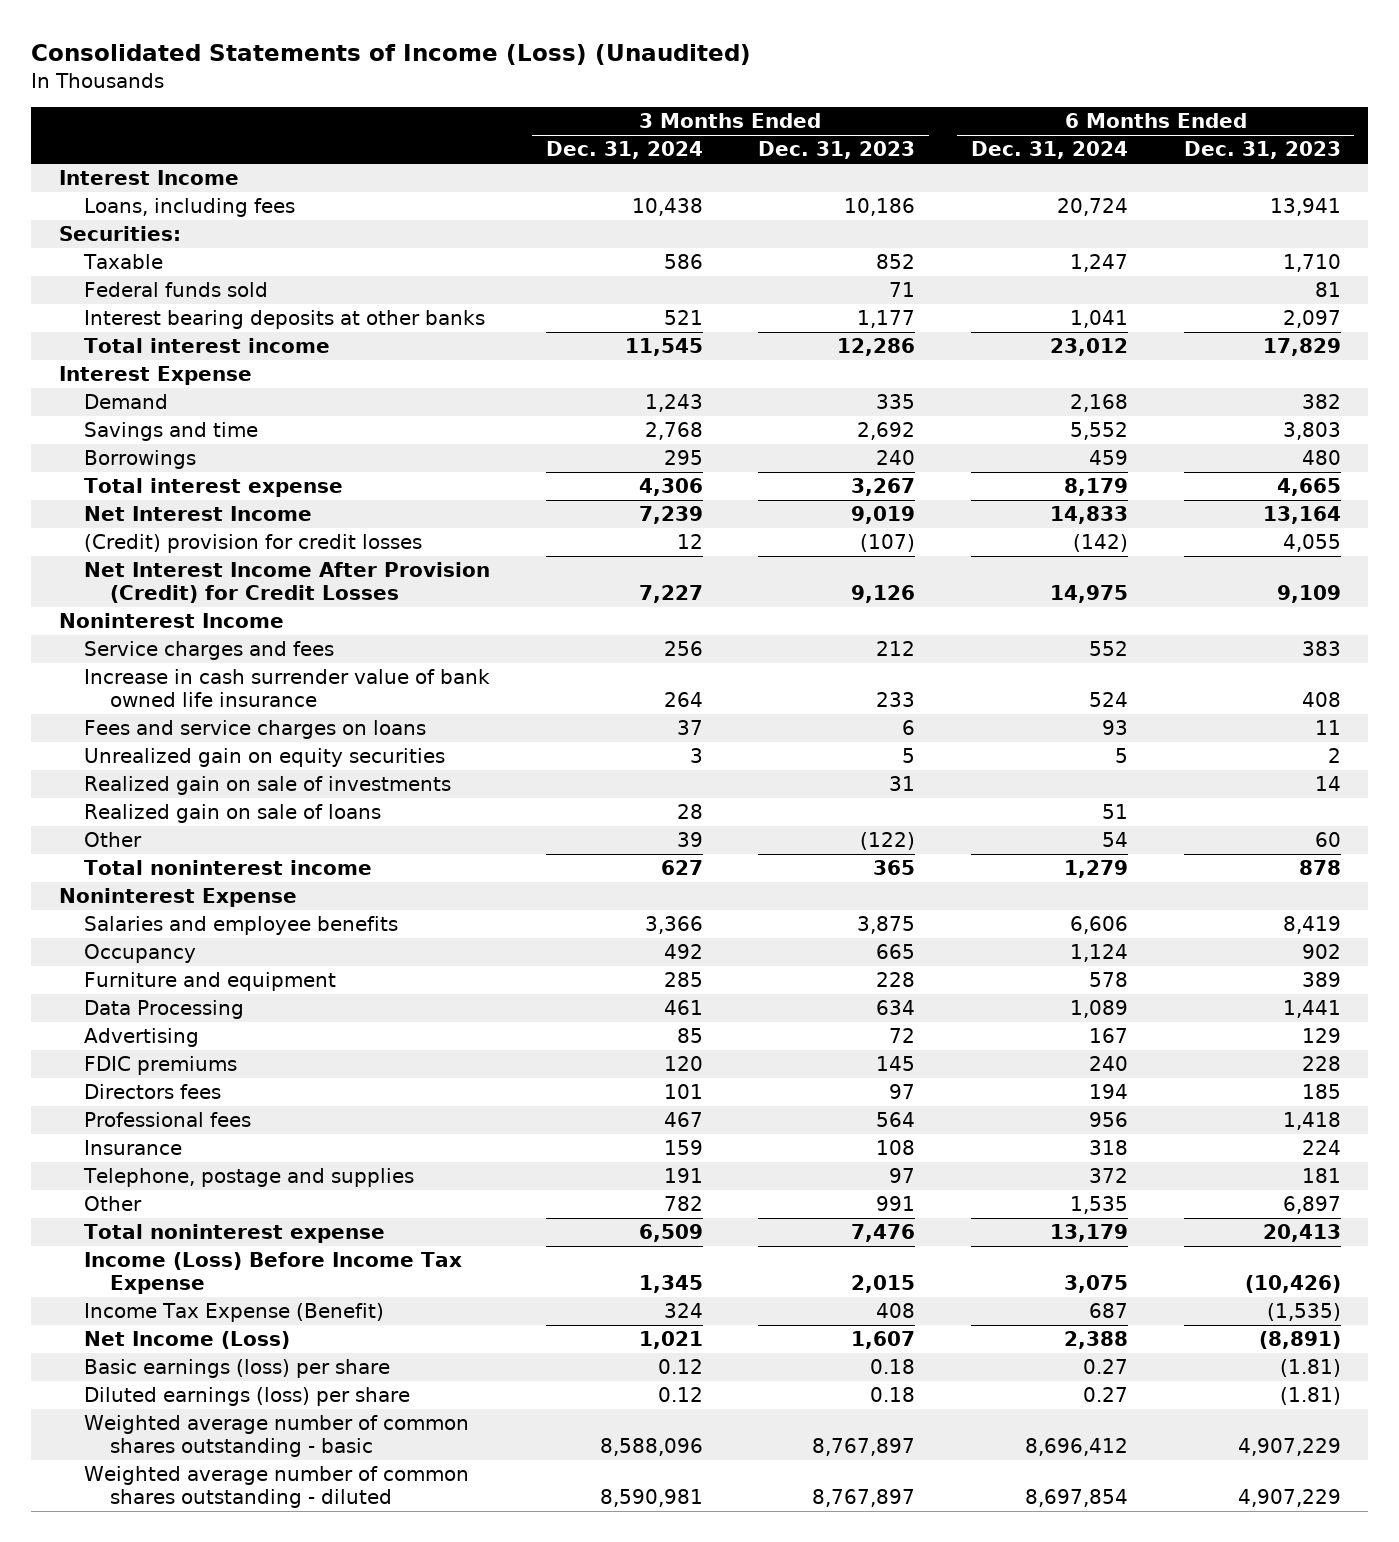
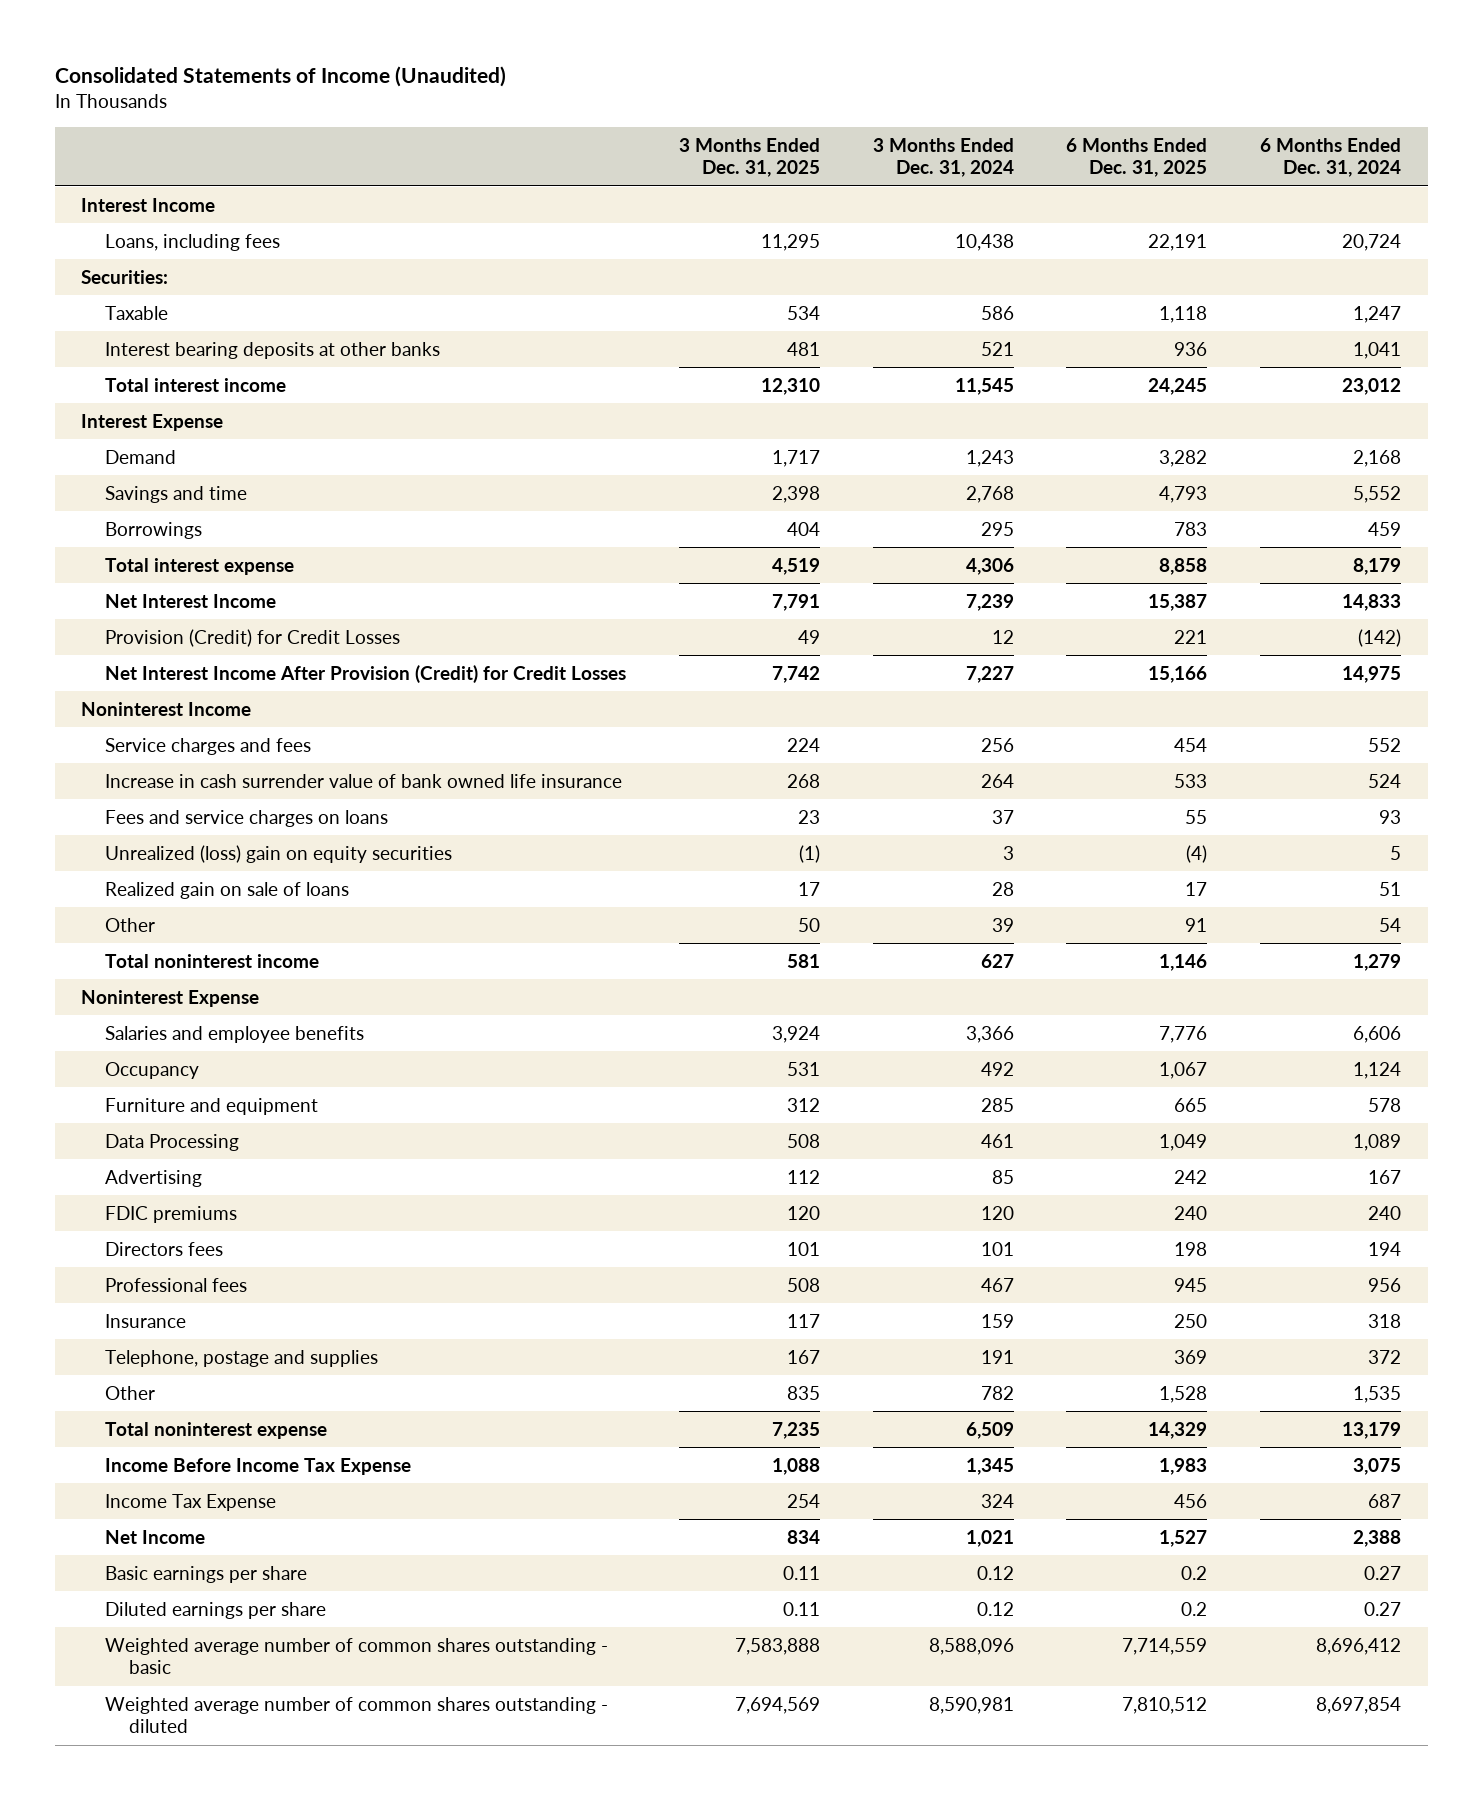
[30,44,751,66] Consolidated Statements of Income (Loss) (Unaudited) -> [54,66,506,88] Consolidated Statements of Income (Unaudited)
[758,141,916,160] Dec. 31, 2023 -> none
[1183,141,1341,160] Dec. 31, 2023 -> none
none -> [678,137,820,178] 3 Months Ended Dec. 31, 2025
none -> [1066,137,1208,178] 6 Months Ended Dec. 31, 2025
[84,282,269,298] Federal funds sold -> none
[84,534,423,554] (Credit) provision for credit losses -> [104,628,400,647] Provision (Credit) for Credit Losses
[84,776,452,796] Realized gain on sale of investments -> none
[84,748,446,768] Unrealized gain on equity securities -> [104,844,452,863] Unrealized (loss) gain on equity securities
[84,1252,463,1295] Income (Loss) Before Income Tax Expense -> [104,1457,411,1475] Income Before Income Tax Expense
[84,1303,385,1323] Income Tax Expense (Benefit) -> [104,1493,276,1511] Income Tax Expense
[84,1331,291,1350] Net Income (Loss) -> [104,1529,205,1544] Net Income
[84,1359,391,1379] Basic earnings (loss) per share -> [104,1565,307,1583] Basic earnings per share
[84,1387,411,1407] Diluted earnings (loss) per share -> [104,1601,326,1619] Diluted earnings per share

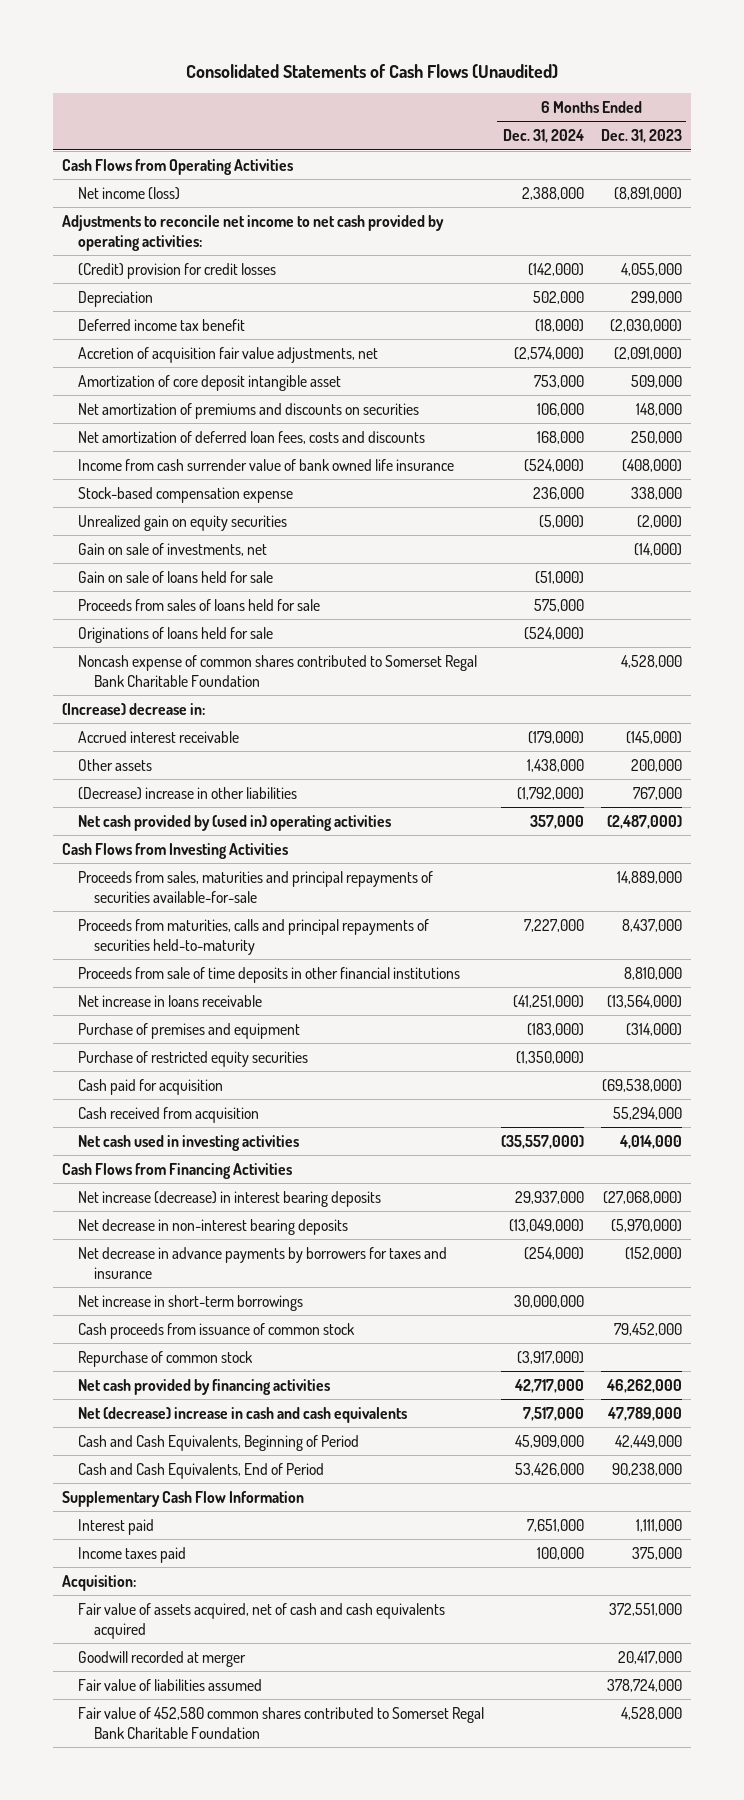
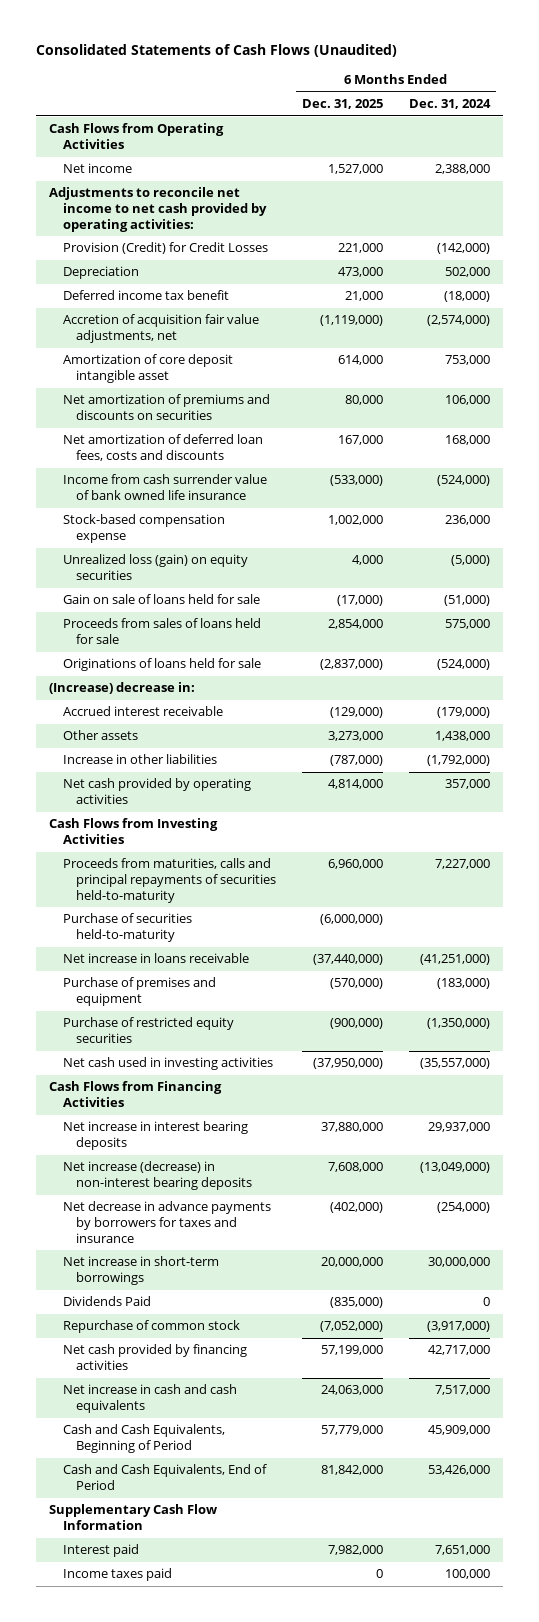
[601,129,683,144] Dec. 31, 2023 -> none
none -> [302,99,384,110] Dec. 31, 2025
[77,186,180,200] Net income (loss) -> [62,163,132,174] Net income
[77,262,276,279] (Credit) provision for credit losses -> [62,242,268,255] Provision (Credit) for Credit Losses
[77,542,267,556] Gain on sale of investments, net -> none
[77,514,287,531] Unrealized gain on equity securities -> [62,554,248,581] Unrealized loss (gain) on equity securities
[77,654,477,687] Noncash expense of common shares contributed to Somerset Regal Bank Charitable Foundation -> none
[77,786,297,800] (Decrease) increase in other liabilities -> [62,754,217,765] Increase in other liabilities
[77,814,391,831] Net cash provided by (used in) operating activities -> [62,778,251,805] Net cash provided by operating activities
[77,870,433,903] Proceeds from sales, maturities and principal repayments of securities available-for-sale -> none
[77,966,460,983] Proceeds from sale of time deposits in other financial institutions -> none
none -> [62,913,192,943] Purchase of securities held-to-maturity
[77,1078,223,1095] Cash paid for acquisition -> none
[77,1106,259,1123] Cash received from acquisition -> none
[77,1190,381,1207] Net increase (decrease) in interest bearing deposits -> [62,1121,248,1151] Net increase in interest bearing deposits
[77,1218,348,1235] Net decrease in non-interest bearing deposits -> [62,1161,253,1191] Net increase (decrease) in non-interest bearing deposits
[77,1322,355,1339] Cash proceeds from issuance of common stock -> none
none -> [62,1296,151,1307] Dividends Paid
[77,1406,407,1423] Net (decrease) increase in cash and cash equivalents -> [62,1384,237,1414] Net increase in cash and cash equivalents
[61,1574,136,1591] Acquisition: -> none
[77,1602,445,1639] Fair value of assets acquired, net of cash and cash equivalents acquired -> none
[77,1650,246,1667] Goodwill recorded at merger -> none
[77,1678,262,1691] Fair value of liabilities assumed -> none
[77,1706,484,1739] Fair value of 452,580 common shares contributed to Somerset Regal Bank Charitable Foundation -> none

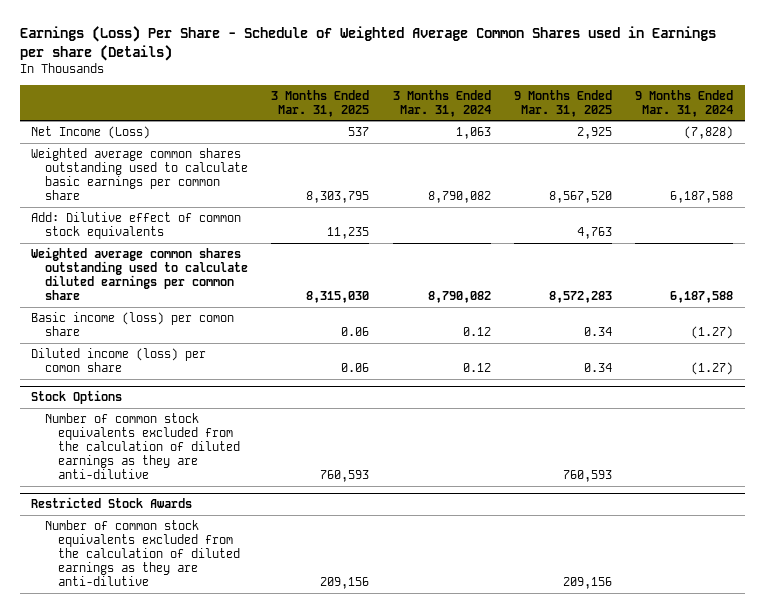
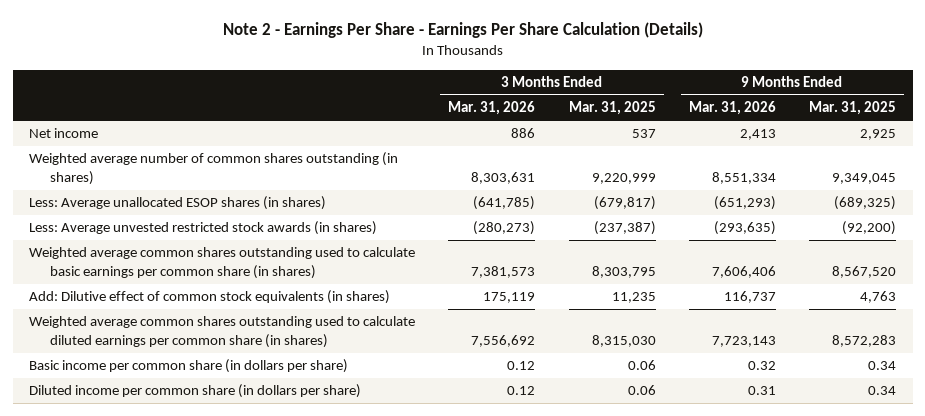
[19,26,716,61] Earnings (Loss) Per Share - Schedule of Weighted Average Common Shares used in Earnings per share (Details) -> [222,22,703,39] Note 2 - Earnings Per Share - Earnings Per Share Calculation (Details)
[392,89,491,117] 3 Months Ended Mar. 31, 2024 -> none
[635,89,734,117] 9 Months Ended Mar. 31, 2024 -> none
none -> [448,101,536,116] Mar. 31, 2026
none -> [688,101,776,116] Mar. 31, 2026
[31,389,123,404] Stock Options -> none
[44,412,241,480] Number of common stock equivalents excluded from the calculation of diluted earnings as they are anti-dilutive -> none
[31,496,193,508] Restricted Stock Awards -> none
[44,519,241,587] Number of common stock equivalents excluded from the calculation of diluted earnings as they are anti-dilutive -> none
[31,125,151,139] Net Income (Loss) -> [29,128,99,139] Net income
none -> [29,152,399,186] Weighted average number of common shares outstanding (in shares)
none -> [29,196,327,211] Less: Average unallocated ESOP shares (in shares)
none -> [29,221,378,236] Less: Average unvested restricted stock awards (in shares)
[31,147,248,201] Weighted average common shares outstanding used to calculate basic earnings per common share -> [29,247,416,280] Weighted average common shares outstanding used to calculate basic earnings per common share (in shares)
[31,211,242,240] Add: Dilutive effect of common stock equivalents -> [29,290,391,305] Add: Dilutive effect of common stock equivalents (in shares)
[31,246,248,301] Weighted average common shares outstanding used to calculate diluted earnings per common share -> [29,316,416,349] Weighted average common shares outstanding used to calculate diluted earnings per common share (in shares)
[31,311,235,337] Basic income (loss) per comon share -> [29,359,349,374] Basic income per common share (in dollars per share)
[31,347,207,373] Diluted income (loss) per comon share -> [29,384,362,399] Diluted income per common share (in dollars per share)

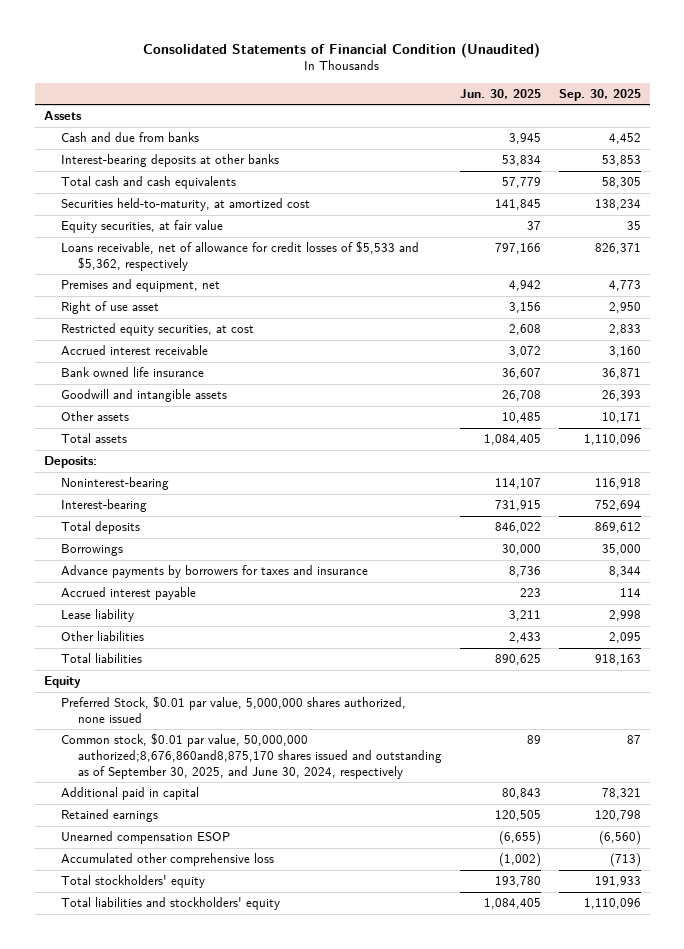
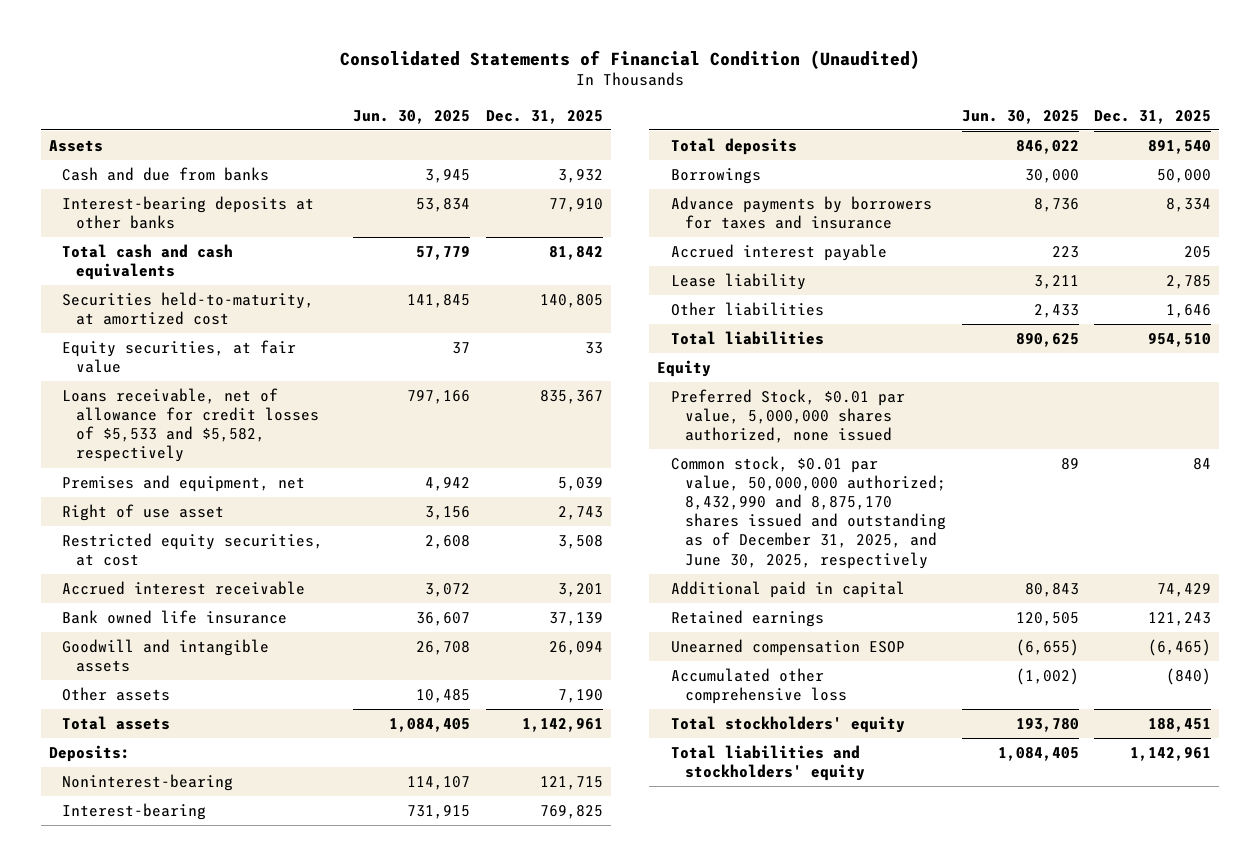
[558,88,641,101] Sep. 30, 2025 -> none
none -> [485,109,603,124] Dec. 31, 2025
[60,241,419,271] Loans receivable, net of allowance for credit losses of $5,533 and $5,362, respectively -> [62,387,320,463] Loans receivable, net of allowance for credit losses of $5,533 and $5,582, respectively
[60,733,442,779] Common stock, $0.01 par value, 50,000,000 authorized;8,676,860and8,875,170 shares issued and outstanding as of September 30, 2025, and June 30, 2024, respectively -> [671,455,946,569] Common stock, $0.01 par value, 50,000,000 authorized; 8,432,990 and 8,875,170 shares issued and outstanding as of December 31, 2025, and June 30, 2025, respectively

